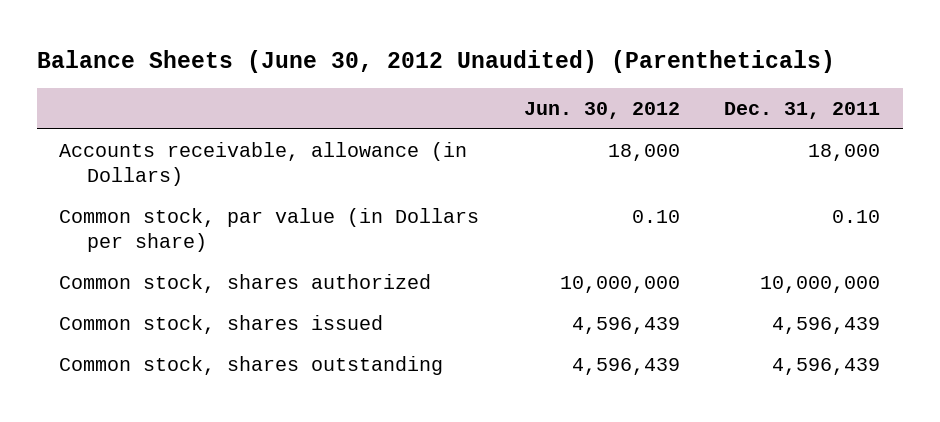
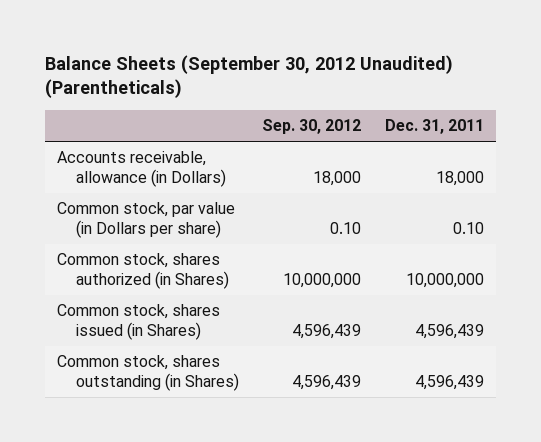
[37,50,836,74] Balance Sheets (June 30, 2012 Unaudited) (Parentheticals) -> [45,54,454,99] Balance Sheets (September 30, 2012 Unaudited) (Parentheticals)
[523,102,680,120] Jun. 30, 2012 -> none
none -> [262,119,362,135] Sep. 30, 2012
[59,273,432,293] Common stock, shares authorized -> [57,253,229,290] Common stock, shares authorized (in Shares)
[59,314,384,334] Common stock, shares issued -> [57,304,221,341] Common stock, shares issued (in Shares)
[59,355,444,375] Common stock, shares outstanding -> [57,355,239,392] Common stock, shares outstanding (in Shares)

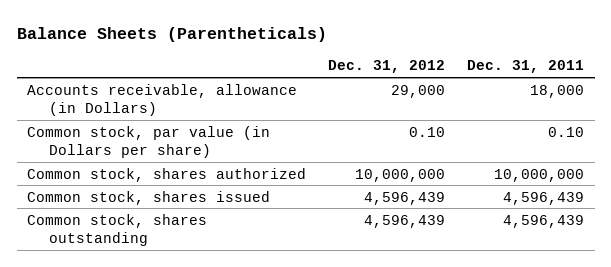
[45,54,454,99] Balance Sheets (September 30, 2012 Unaudited) (Parentheticals) -> [16,27,327,43] Balance Sheets (Parentheticals)
[262,119,362,135] Sep. 30, 2012 -> none
none -> [328,60,446,74] Dec. 31, 2012
[57,253,229,290] Common stock, shares authorized (in Shares) -> [27,167,307,182] Common stock, shares authorized
[57,304,221,341] Common stock, shares issued (in Shares) -> [27,190,271,205] Common stock, shares issued
[57,355,239,392] Common stock, shares outstanding (in Shares) -> [27,213,208,246] Common stock, shares outstanding

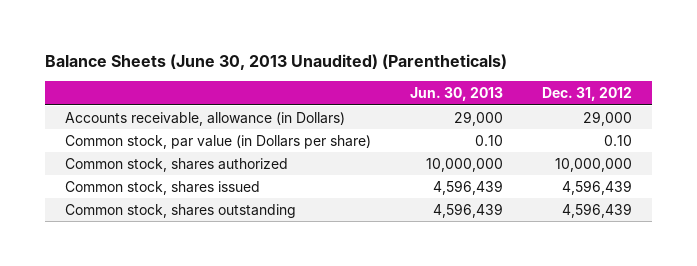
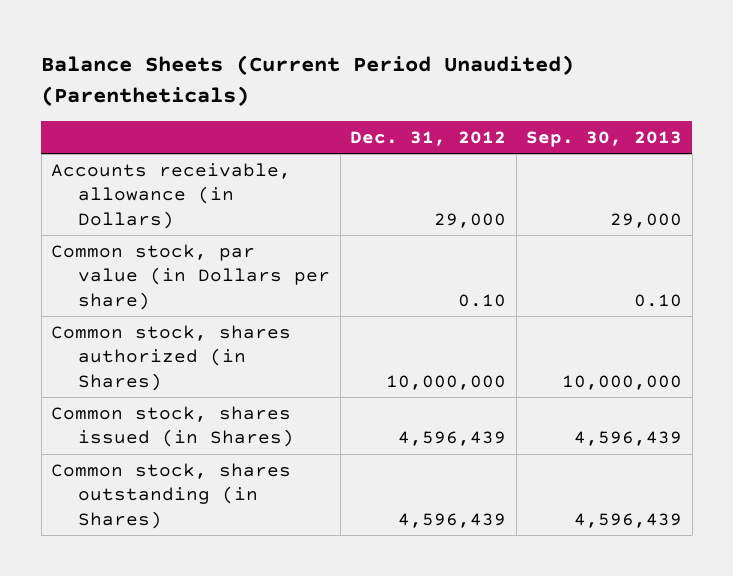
[45,54,508,71] Balance Sheets (June 30, 2013 Unaudited) (Parentheticals) -> [41,55,575,106] Balance Sheets (Current Period Unaudited) (Parentheticals)
[410,87,504,102] Jun. 30, 2013 -> none
none -> [526,130,683,147] Sep. 30, 2013
[64,157,288,172] Common stock, shares authorized -> [51,324,292,391] Common stock, shares authorized (in Shares)
[64,180,260,195] Common stock, shares issued -> [51,405,295,448] Common stock, shares issued (in Shares)
[64,203,296,218] Common stock, shares outstanding -> [51,462,292,529] Common stock, shares outstanding (in Shares)

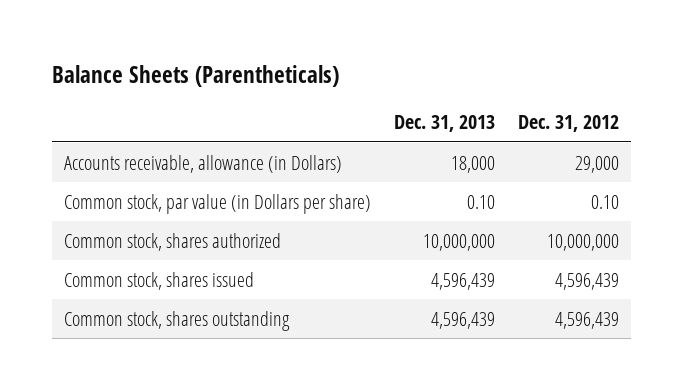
[41,55,575,106] Balance Sheets (Current Period Unaudited) (Parentheticals) -> [52,64,340,87] Balance Sheets (Parentheticals)
[526,130,683,147] Sep. 30, 2013 -> none
none -> [393,114,495,132] Dec. 31, 2013
[51,324,292,391] Common stock, shares authorized (in Shares) -> [63,232,281,251] Common stock, shares authorized
[51,405,295,448] Common stock, shares issued (in Shares) -> [63,271,254,290] Common stock, shares issued
[51,462,292,529] Common stock, shares outstanding (in Shares) -> [63,310,290,331] Common stock, shares outstanding

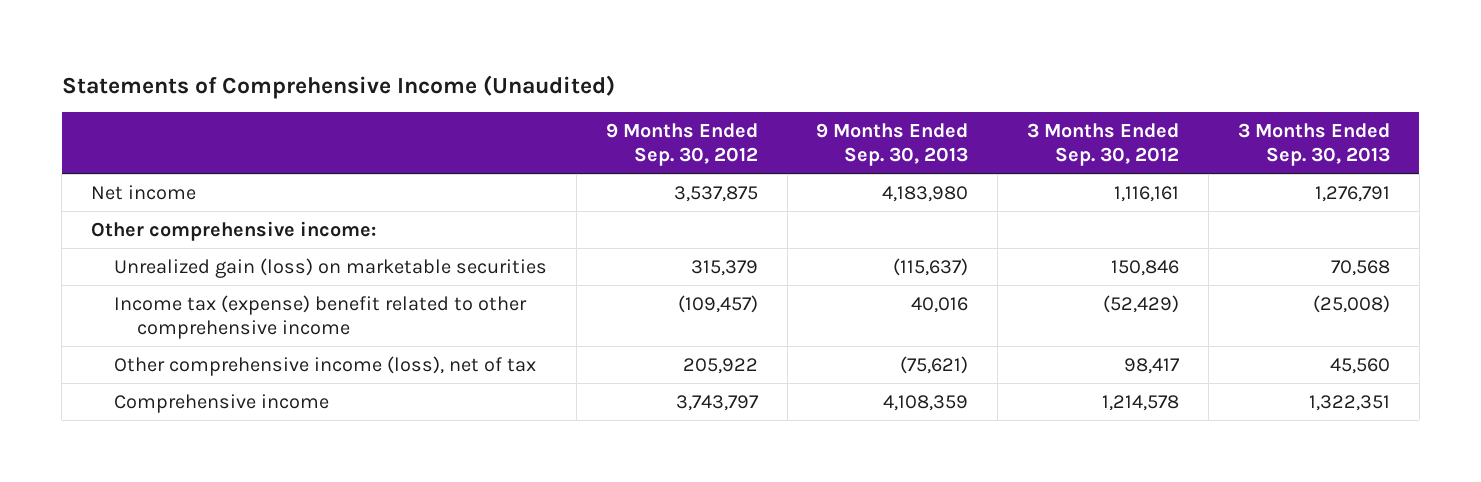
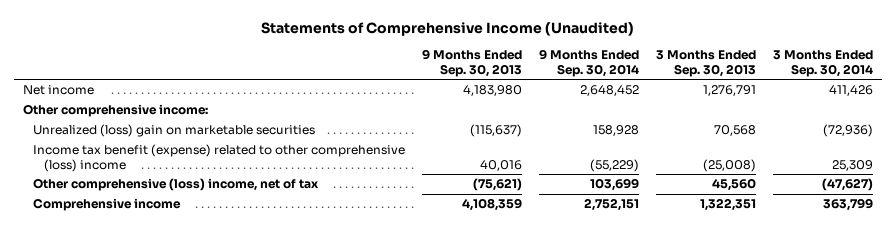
[605,123,758,167] 9 Months Ended Sep. 30, 2012 -> none
[1027,123,1180,167] 3 Months Ended Sep. 30, 2012 -> none
none -> [539,49,640,77] 9 Months Ended Sep. 30, 2014
none -> [773,50,874,77] 3 Months Ended Sep. 30, 2014
[113,257,547,278] Unrealized gain (loss) on marketable securities -> [33,124,316,138] Unrealized (loss) gain on marketable securities
[113,294,527,339] Income tax (expense) benefit related to other comprehensive income -> [33,144,406,172] Income tax benefit (expense) related to other comprehensive (loss) income
[113,355,536,376] Other comprehensive income (loss), net of tax -> [33,178,320,192] Other comprehensive (loss) income, net of tax

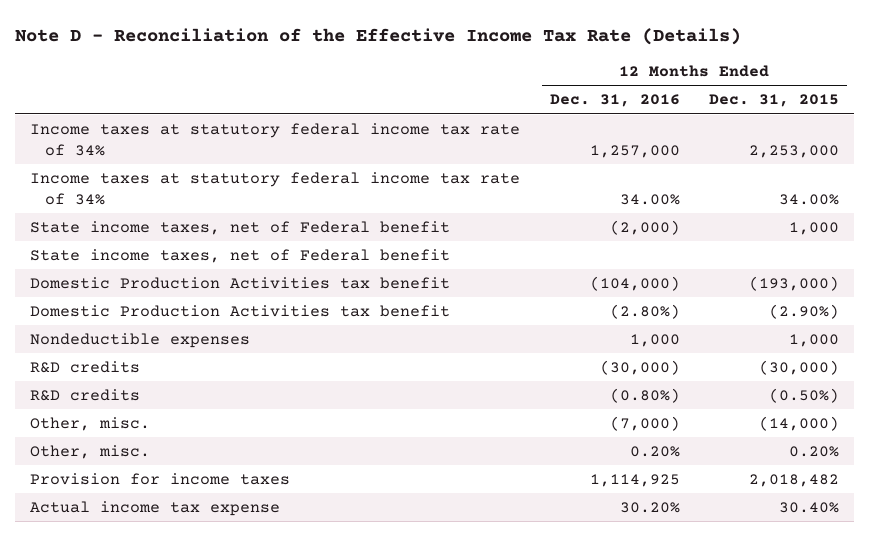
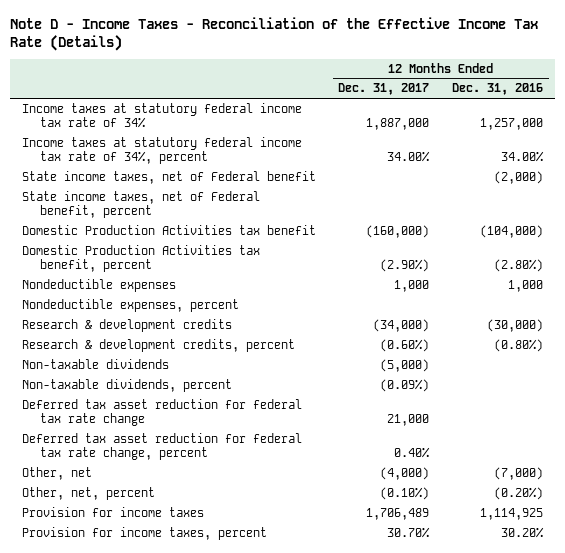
[15,27,742,45] Note D - Reconciliation of the Effective Income Tax Rate (Details) -> [10,16,539,51] Note D - Income Taxes - Reconciliation of the Effective Income Tax Rate (Details)
[709,94,840,108] Dec. 31, 2015 -> none
none -> [338,83,430,96] Dec. 31, 2017
[29,171,520,205] Income taxes at statutory federal income tax rate of 34% -> [21,136,302,164] Income taxes at statutory federal income tax rate of 34%, percent
[29,248,450,263] State income taxes, net of Federal benefit -> [21,190,260,218] State income taxes, net of Federal benefit, percent
[29,304,450,317] Domestic Production Activities tax benefit -> [21,244,260,272] Domestic Production Activities tax benefit, percent
none -> [21,298,239,312] Nondeductible expenses, percent
[29,360,140,373] R&D credits -> [21,318,232,332] Research & development credits
[29,388,140,401] R&D credits -> [21,338,295,352] Research & development credits, percent
none -> [21,358,169,369] Non-taxable dividends
none -> [21,378,232,392] Non-taxable dividends, percent
none -> [21,398,302,426] Deferred tax asset reduction for federal tax rate change
none -> [21,432,302,460] Deferred tax asset reduction for federal tax rate change, percent
[29,416,150,431] Other, misc. -> [21,466,92,480] Other, net
[29,444,150,459] Other, misc. -> [21,486,155,500] Other, net, percent
[629,445,680,457] 0.20% -> [494,486,544,500] (0.20%)
[29,500,280,516] Actual income tax expense -> [21,526,267,540] Provision for income taxes, percent

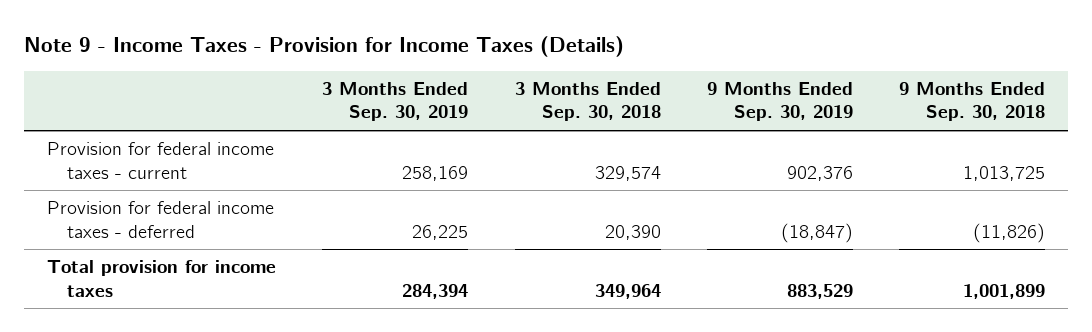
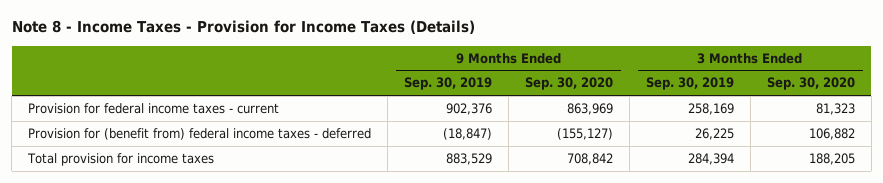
[24,36,625,58] Note 9 - Income Taxes - Provision for Income Taxes (Details) -> [11,20,475,35] Note 8 - Income Taxes - Provision for Income Taxes (Details)
[514,82,661,122] 3 Months Ended Sep. 30, 2018 -> none
[898,82,1045,122] 9 Months Ended Sep. 30, 2018 -> none
none -> [525,77,614,91] Sep. 30, 2020
none -> [766,77,855,91] Sep. 30, 2020
[47,201,275,238] Provision for federal income taxes - deferred -> [28,128,372,141] Provision for (benefit from) federal income taxes - deferred

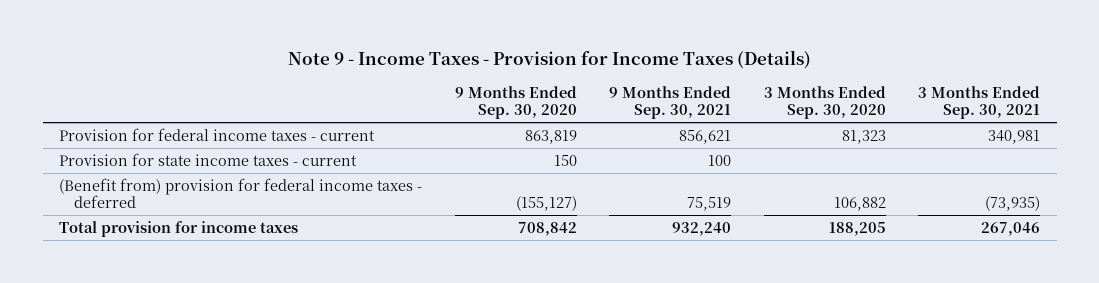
[11,20,475,35] Note 8 - Income Taxes - Provision for Income Taxes (Details) -> [287,50,811,70] Note 9 - Income Taxes - Provision for Income Taxes (Details)
[404,77,493,91] Sep. 30, 2019 -> none
[645,77,734,91] Sep. 30, 2019 -> none
none -> [609,85,732,120] 9 Months Ended Sep. 30, 2021
none -> [918,85,1041,120] 3 Months Ended Sep. 30, 2021
[567,103,614,116] 863,969 -> [524,129,577,144] 863,819
none -> [58,152,357,166] Provision for state income taxes - current
[28,128,372,141] Provision for (benefit from) federal income taxes - deferred -> [58,177,422,209] (Benefit from) provision for federal income taxes - deferred

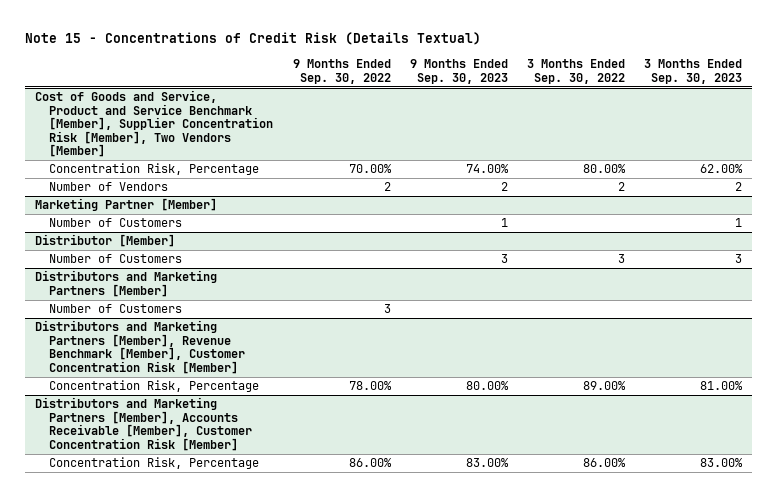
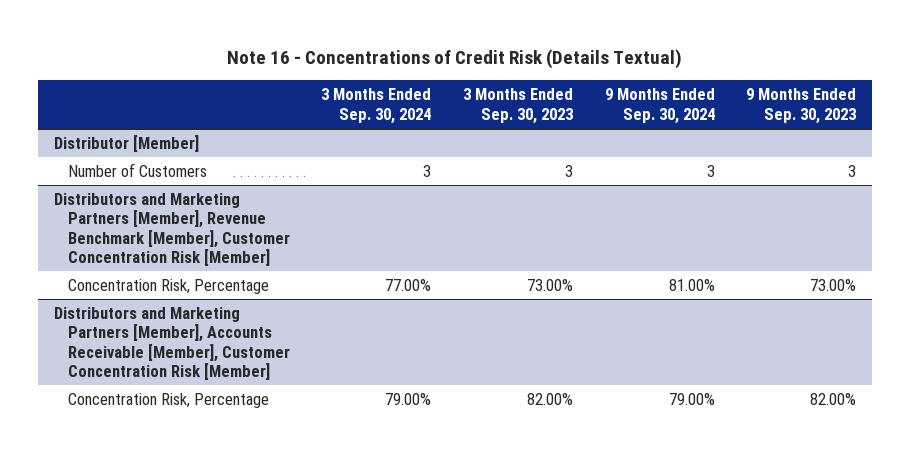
[25,32,482,46] Note 15 - Concentrations of Credit Risk (Details Textual) -> [227,48,683,69] Note 16 - Concentrations of Credit Risk (Details Textual)
[292,59,391,84] 9 Months Ended Sep. 30, 2022 -> none
[527,59,626,84] 3 Months Ended Sep. 30, 2022 -> none
none -> [321,88,432,124] 3 Months Ended Sep. 30, 2024
none -> [604,88,715,124] 9 Months Ended Sep. 30, 2024
[35,90,274,158] Cost of Goods and Service, Product and Service Benchmark [Member], Supplier Concentration Risk [Member], Two Vendors [Member] -> none
[49,163,260,176] Concentration Risk, Percentage -> none
[49,182,169,192] Number of Vendors -> none
[35,198,218,212] Marketing Partner [Member] -> none
[49,218,183,228] Number of Customers -> none
[35,270,218,297] Distributors and Marketing Partners [Member] -> none
[49,304,183,314] Number of Customers -> none
[465,381,509,391] 80.00% -> [810,279,857,292] 73.00%
[700,381,744,391] 81.00% -> [527,279,574,292] 73.00%
[465,458,509,468] 83.00% -> [810,393,857,406] 82.00%
[700,458,744,468] 83.00% -> [527,393,574,406] 82.00%

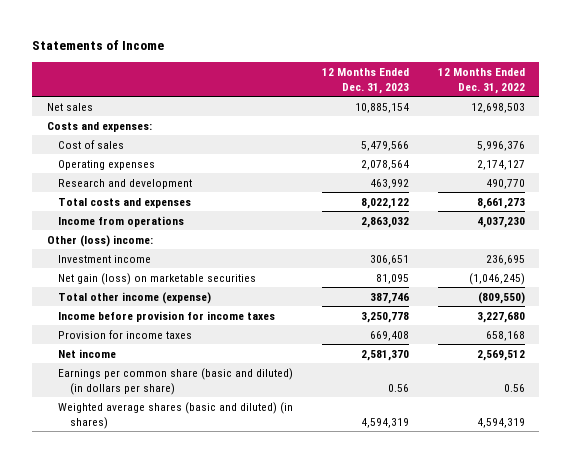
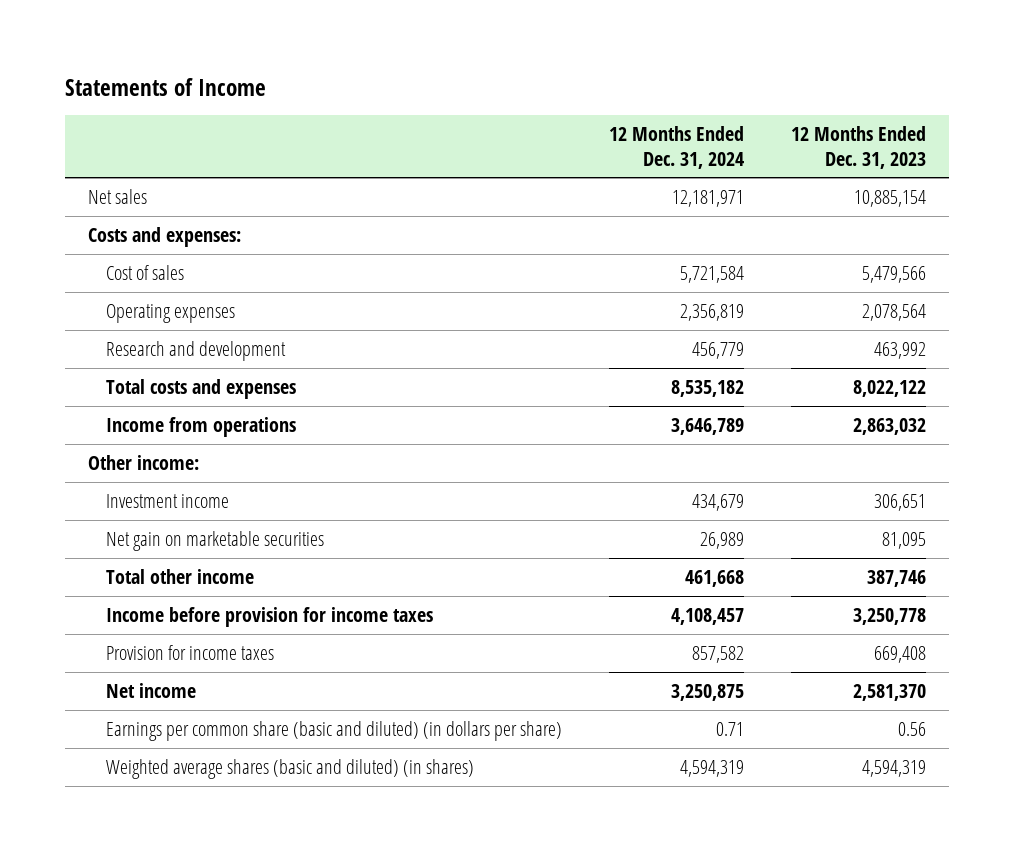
[437,67,525,94] 12 Months Ended Dec. 31, 2022 -> none
none -> [608,126,744,169] 12 Months Ended Dec. 31, 2024
[46,234,153,247] Other (loss) income: -> [88,454,200,470] Other income:
[58,272,257,285] Net gain (loss) on marketable securities -> [105,530,324,551] Net gain on marketable securities
[58,291,212,304] Total other income (expense) -> [105,568,254,584] Total other income

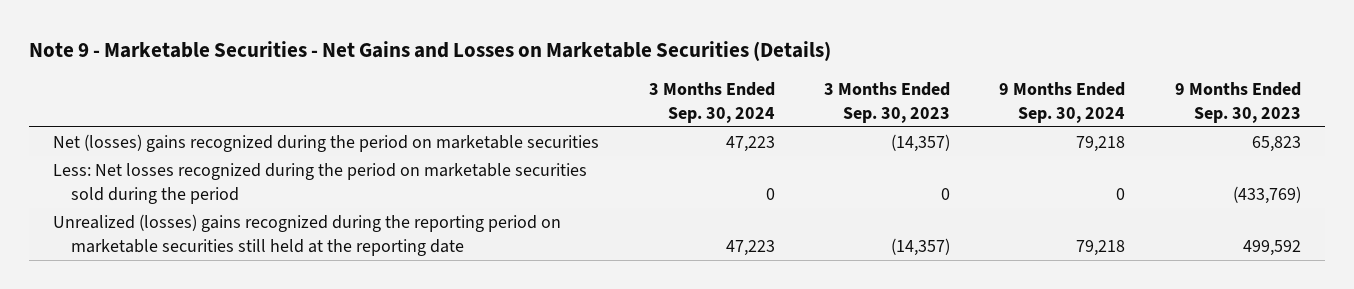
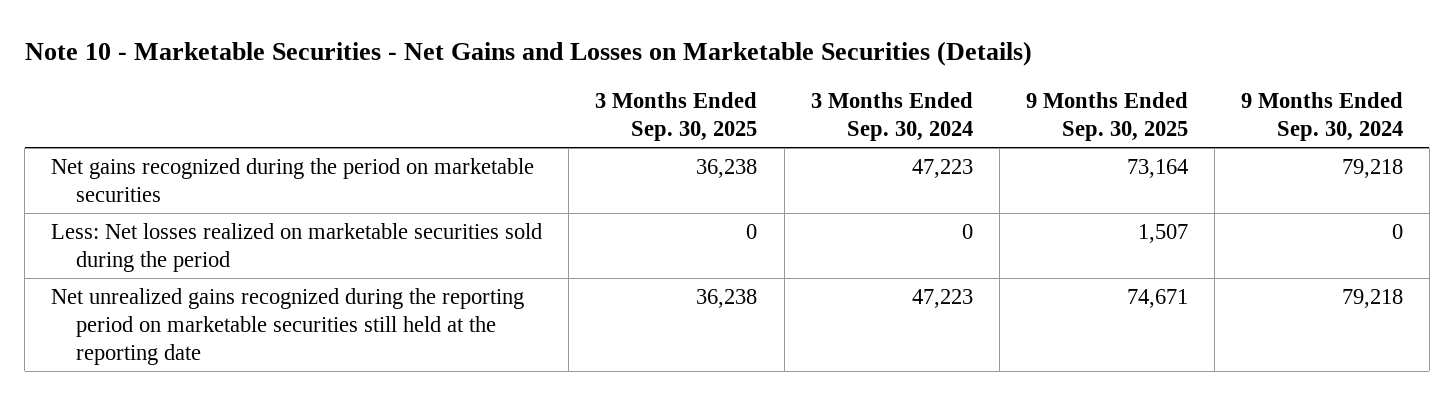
[28,40,831,61] Note 9 - Marketable Securities - Net Gains and Losses on Marketable Securities (Details) -> [24,40,1032,66] Note 10 - Marketable Securities - Net Gains and Losses on Marketable Securities (Details)
[823,82,950,123] 3 Months Ended Sep. 30, 2023 -> none
[1174,82,1301,123] 9 Months Ended Sep. 30, 2023 -> none
none -> [595,92,758,142] 3 Months Ended Sep. 30, 2025
none -> [1025,92,1188,142] 9 Months Ended Sep. 30, 2025
[53,134,600,153] Net (losses) gains recognized during the period on marketable securities -> [51,157,535,202] Net gains recognized during the period on marketable securities
[53,163,588,204] Less: Net losses recognized during the period on marketable securities sold during the period -> [51,222,543,272] Less: Net losses realized on marketable securities sold during the period
[53,214,562,256] Unrealized (losses) gains recognized during the reporting period on marketable securities still held at the reporting date -> [51,287,525,366] Net unrealized gains recognized during the reporting period on marketable securities still held at the reporting date

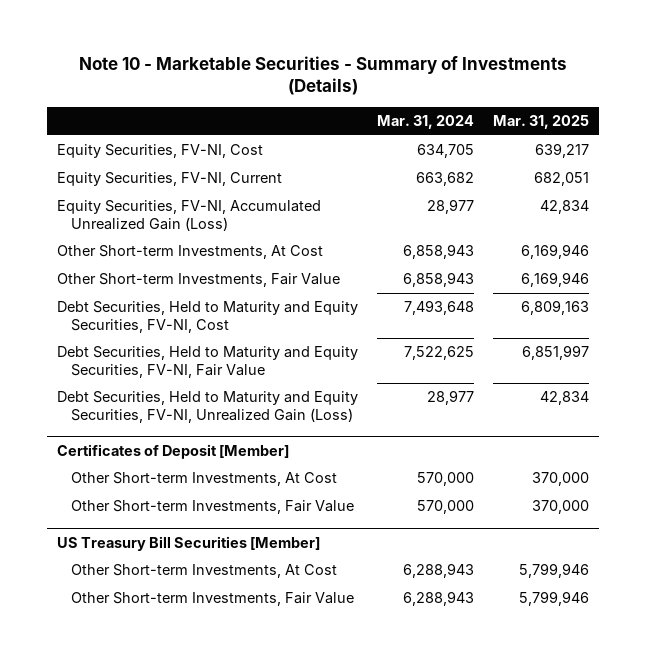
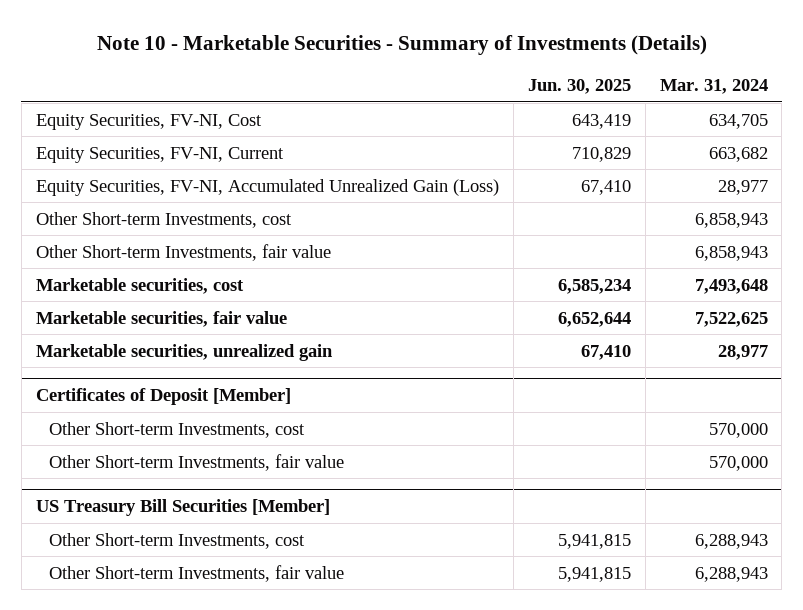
[493,115,590,130] Mar. 31, 2025 -> none
none -> [527,78,631,94] Jun. 30, 2025
[56,245,323,260] Other Short-term Investments, At Cost -> [35,211,292,228] Other Short-term Investments, cost
[56,273,340,288] Other Short-term Investments, Fair Value -> [35,243,331,261] Other Short-term Investments, fair value
[56,301,358,333] Debt Securities, Held to Maturity and Equity Securities, FV-NI, Cost -> [35,277,244,294] Marketable securities, cost
[56,346,358,378] Debt Securities, Held to Maturity and Equity Securities, FV-NI, Fair Value -> [35,310,287,327] Marketable securities, fair value
[56,391,358,423] Debt Securities, Held to Maturity and Equity Securities, FV-NI, Unrealized Gain (Loss) -> [35,343,333,361] Marketable securities, unrealized gain
[70,472,337,487] Other Short-term Investments, At Cost -> [49,421,306,438] Other Short-term Investments, cost
[70,500,354,515] Other Short-term Investments, Fair Value -> [49,453,345,471] Other Short-term Investments, fair value
[70,564,337,579] Other Short-term Investments, At Cost -> [49,532,306,549] Other Short-term Investments, cost
[70,592,354,607] Other Short-term Investments, Fair Value -> [49,564,345,582] Other Short-term Investments, fair value

